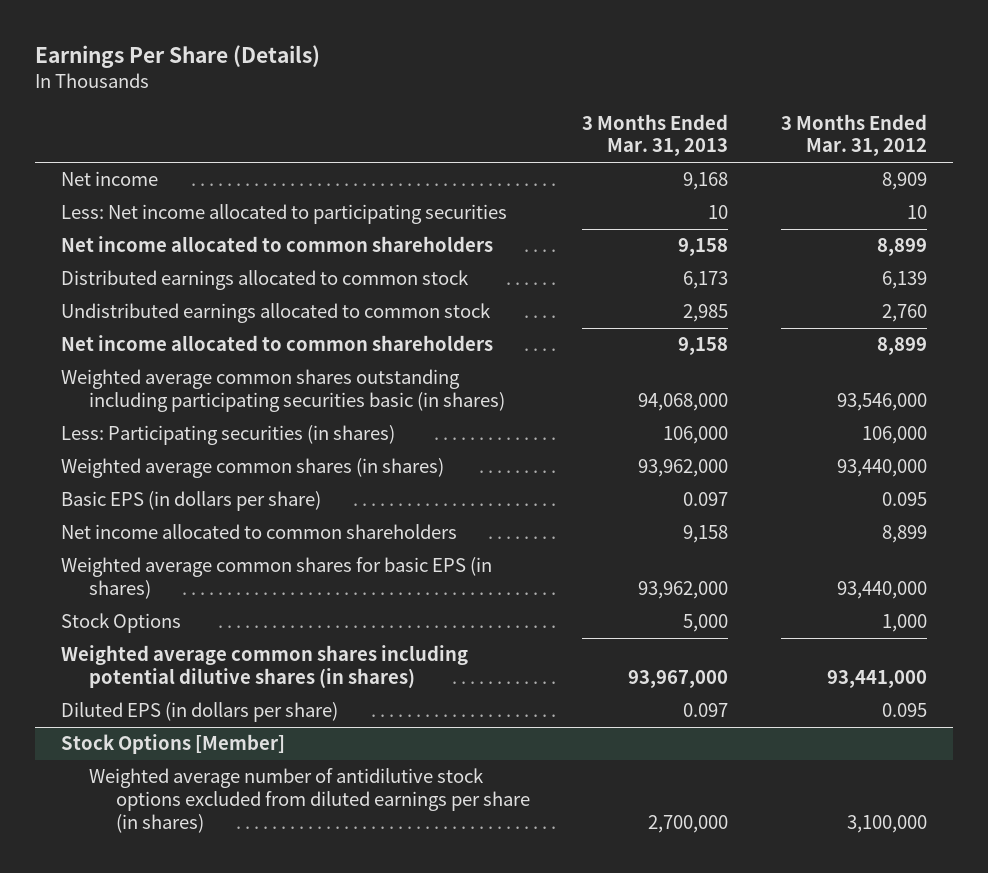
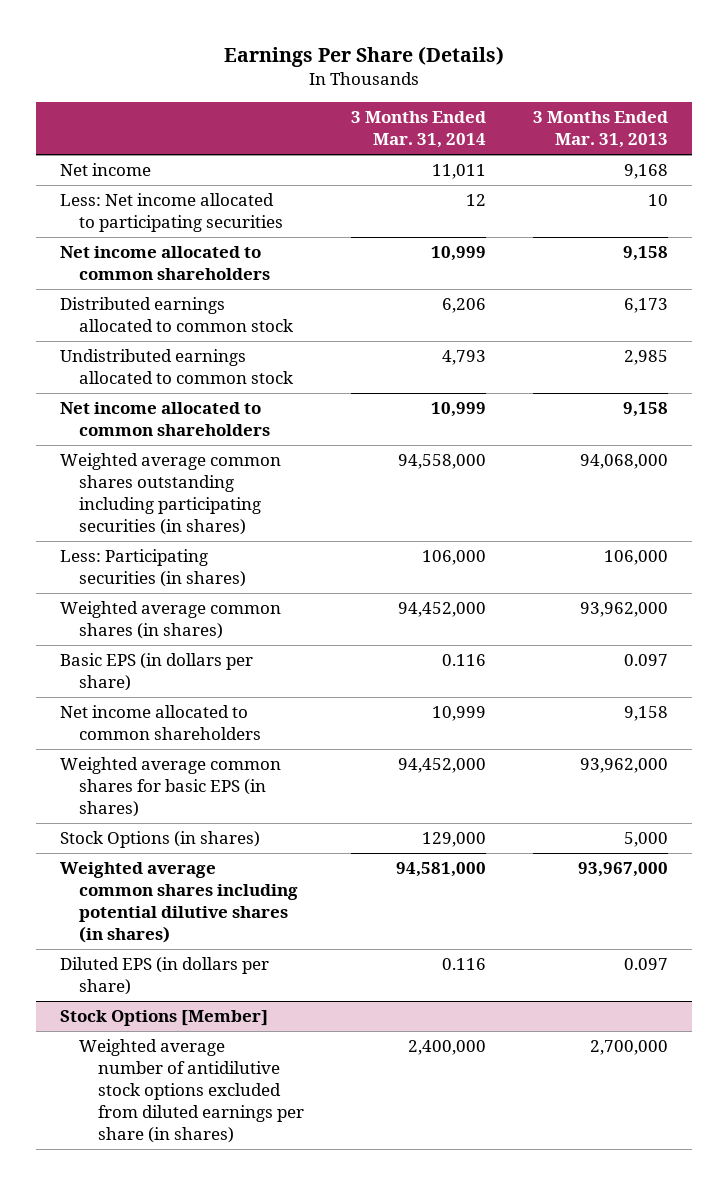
[780,113,927,157] 3 Months Ended Mar. 31, 2012 -> none
none -> [351,111,487,149] 3 Months Ended Mar. 31, 2014
[61,369,505,412] Weighted average common shares outstanding including participating securities basic (in shares) -> [59,452,281,535] Weighted average common shares outstanding including participating securities (in shares)
[61,613,182,634] Stock Options -> [59,830,260,848] Stock Options (in shares)

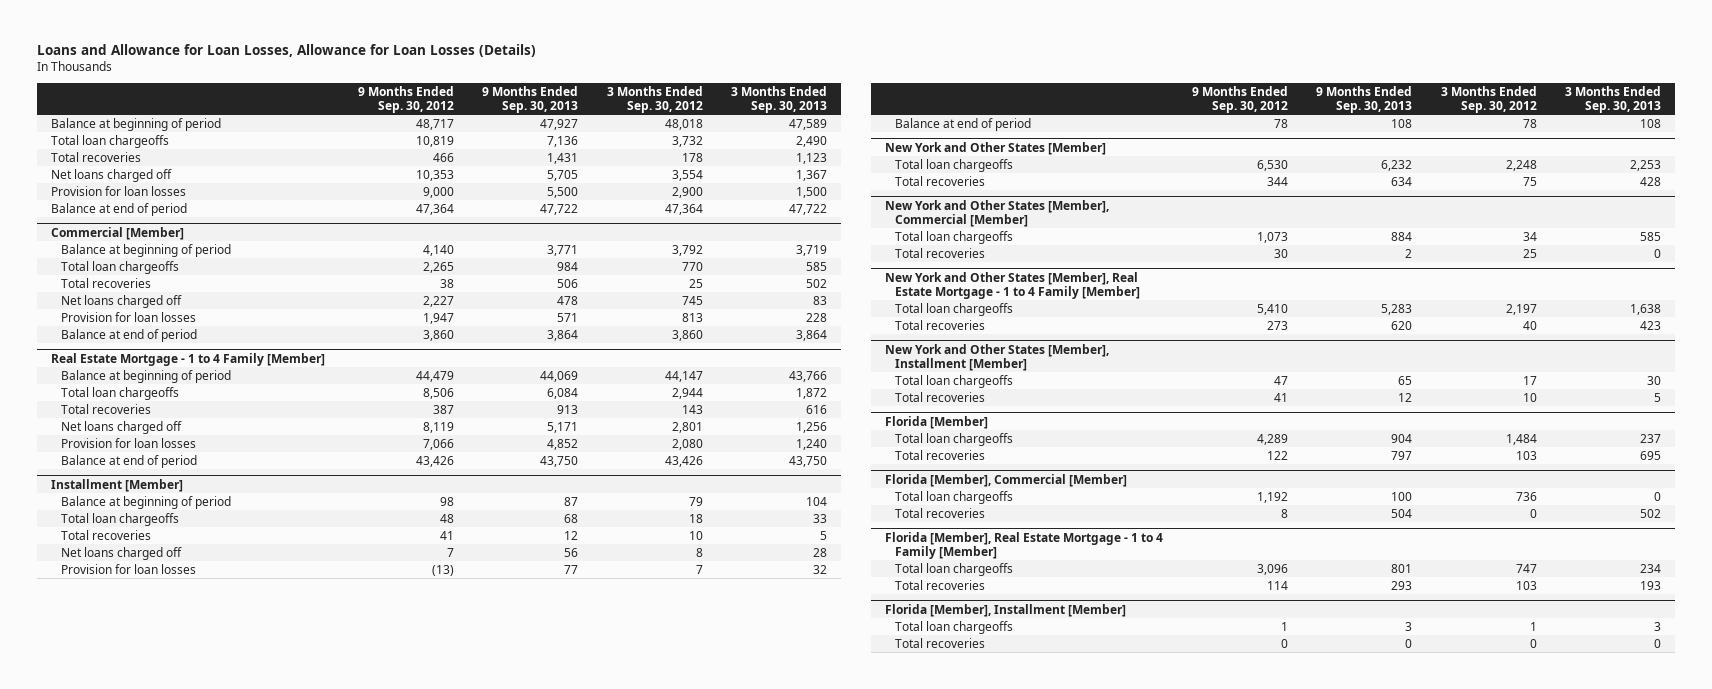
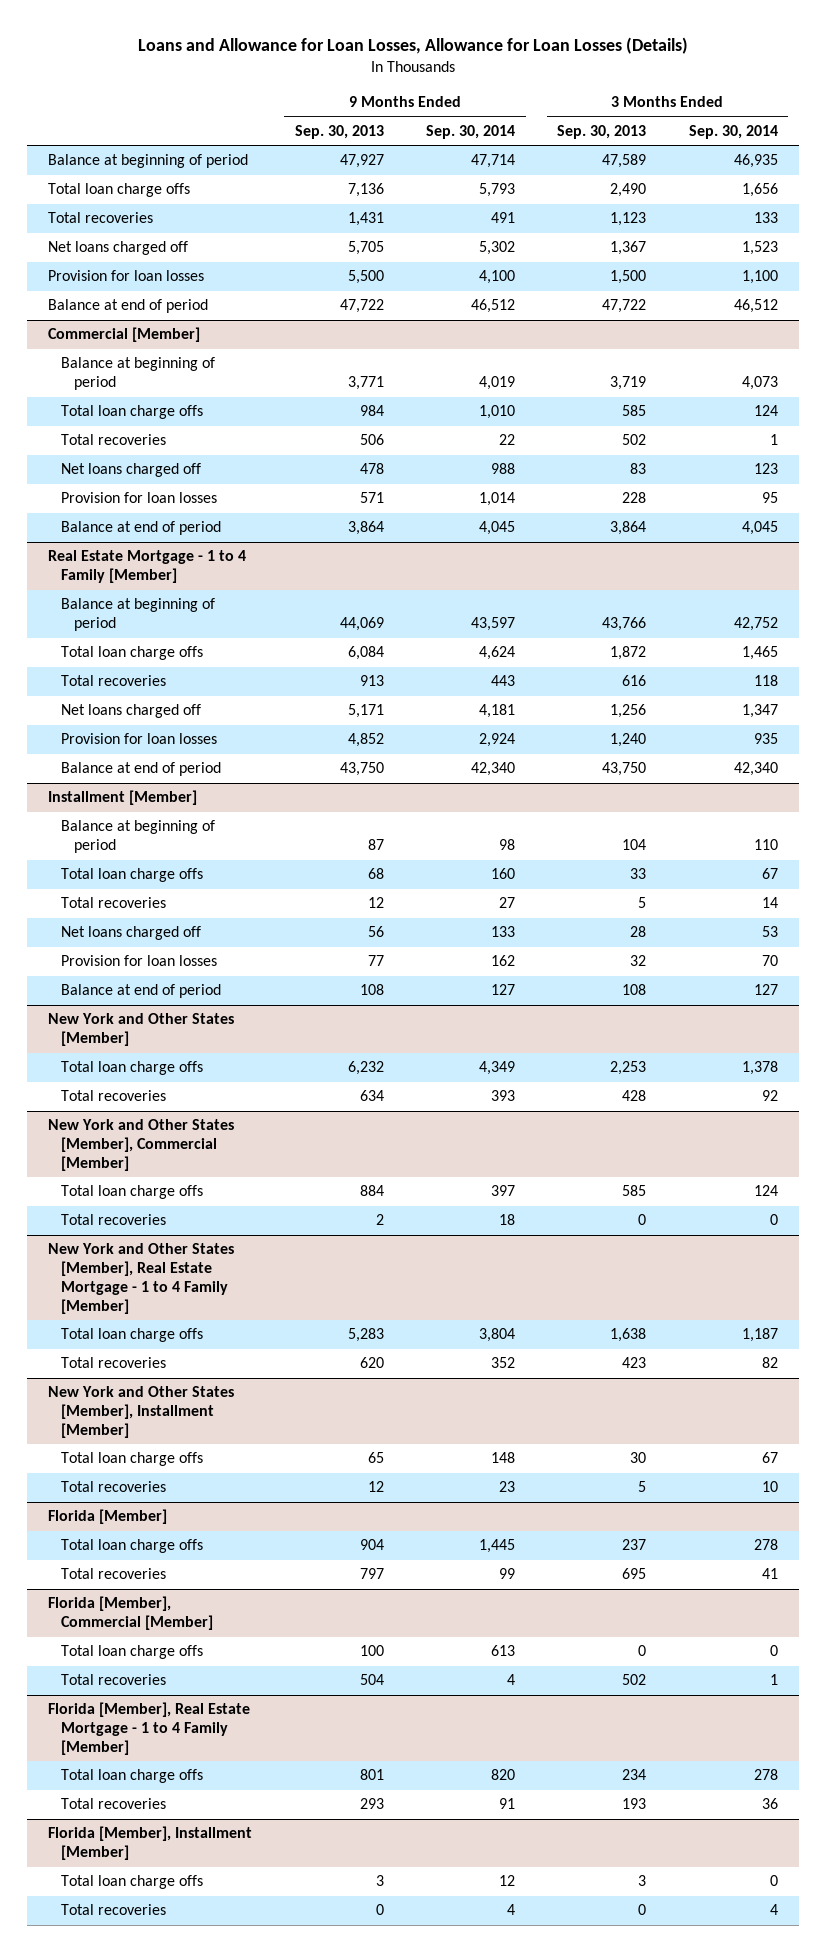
[357,86,454,113] 9 Months Ended Sep. 30, 2012 -> none
[606,86,703,113] 3 Months Ended Sep. 30, 2012 -> none
none -> [425,124,515,139] Sep. 30, 2014
none -> [688,124,778,139] Sep. 30, 2014
[51,134,170,148] Total loan chargeoffs -> [48,183,191,198] Total loan charge offs
[60,260,179,274] Total loan chargeoffs -> [61,405,204,420] Total loan charge offs
[60,386,179,400] Total loan chargeoffs -> [61,646,204,661] Total loan charge offs
[60,512,179,526] Total loan chargeoffs -> [61,868,204,883] Total loan charge offs
[894,158,1013,172] Total loan chargeoffs -> [61,1061,204,1076] Total loan charge offs
[894,230,1013,244] Total loan chargeoffs -> [61,1185,204,1200] Total loan charge offs
[894,302,1013,316] Total loan chargeoffs -> [61,1328,204,1343] Total loan charge offs
[894,374,1013,388] Total loan chargeoffs -> [61,1452,204,1467] Total loan charge offs
[894,432,1013,446] Total loan chargeoffs -> [61,1539,204,1554] Total loan charge offs
[894,490,1013,504] Total loan chargeoffs -> [61,1645,204,1660] Total loan charge offs
[894,562,1013,576] Total loan chargeoffs -> [61,1769,204,1784] Total loan charge offs
[894,620,1013,634] Total loan chargeoffs -> [61,1875,204,1890] Total loan charge offs

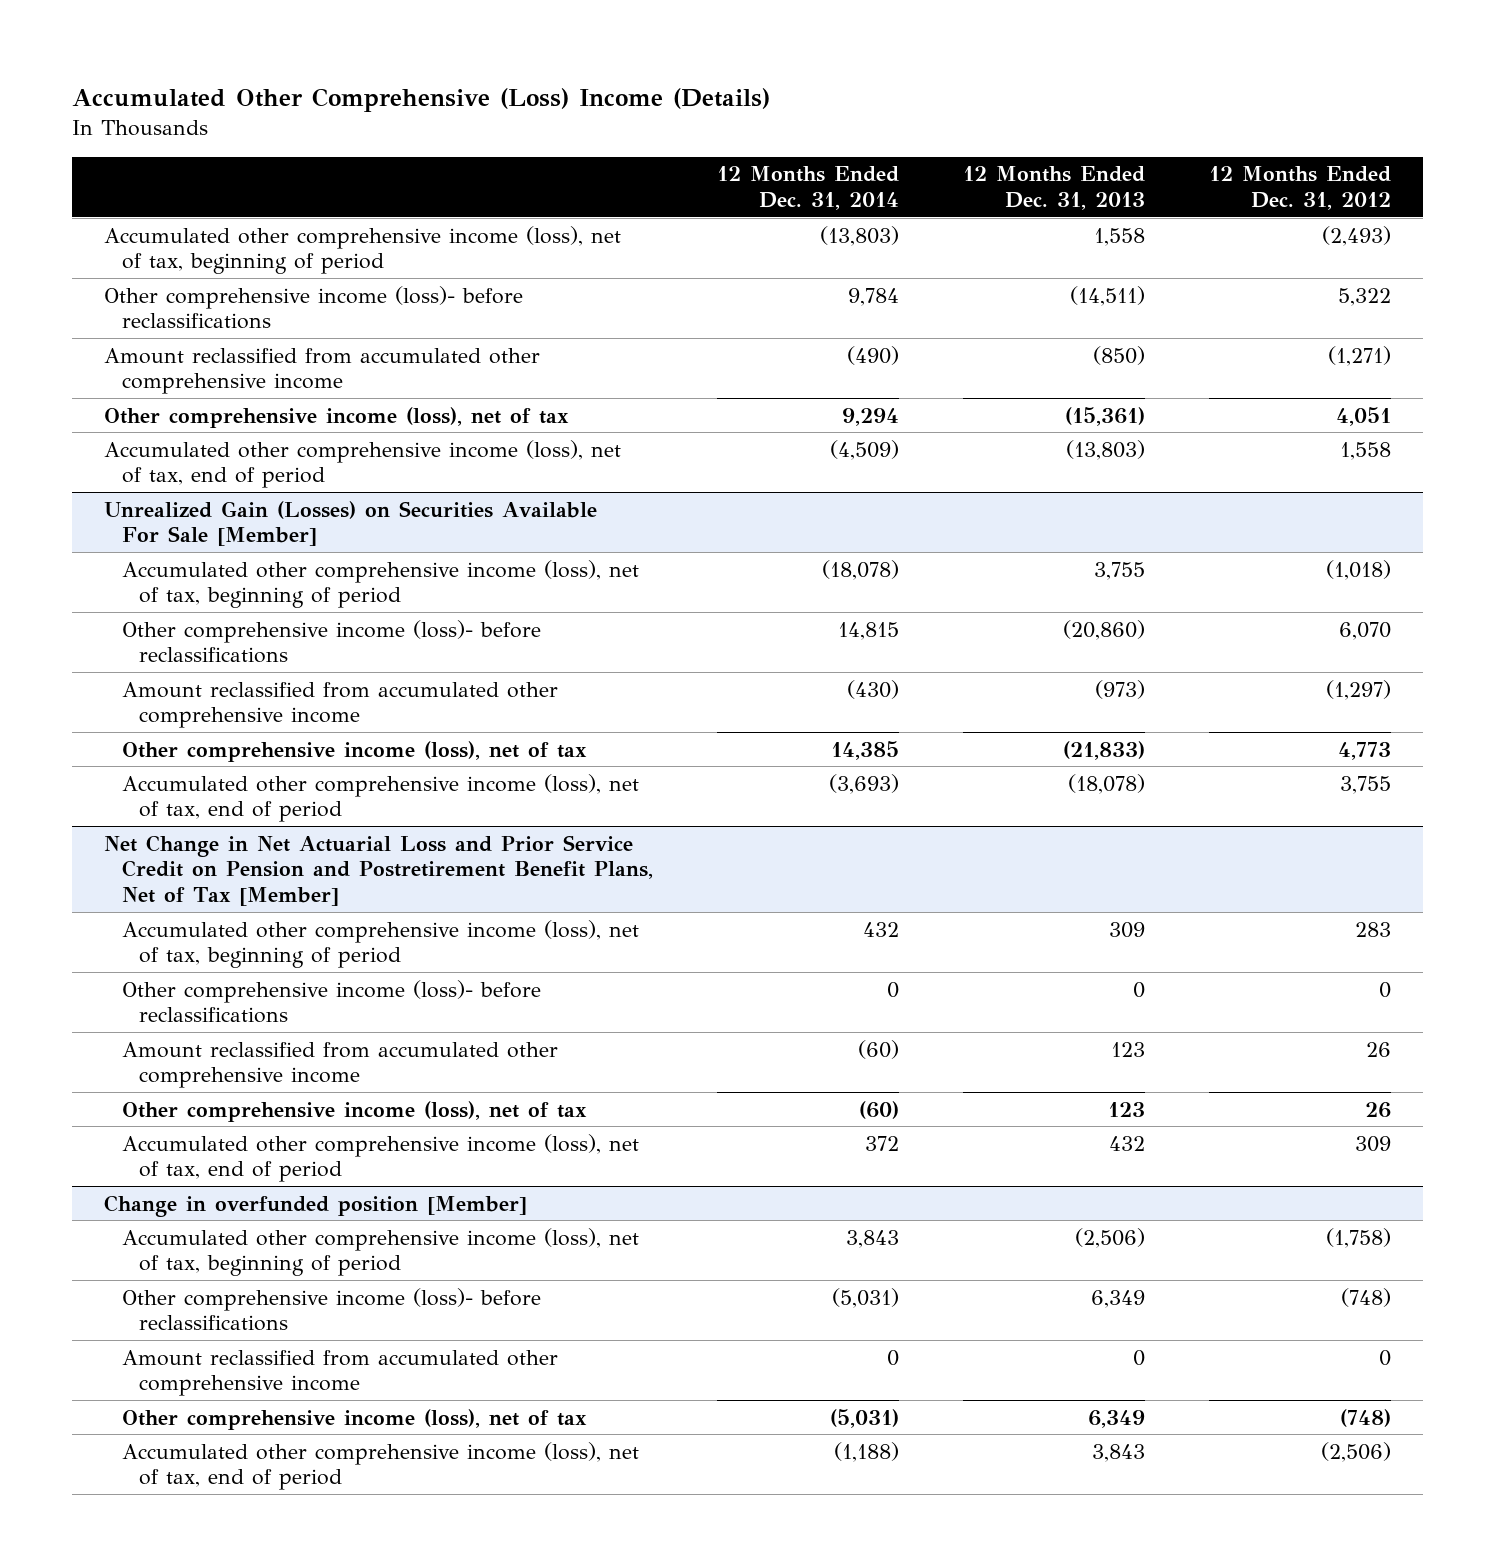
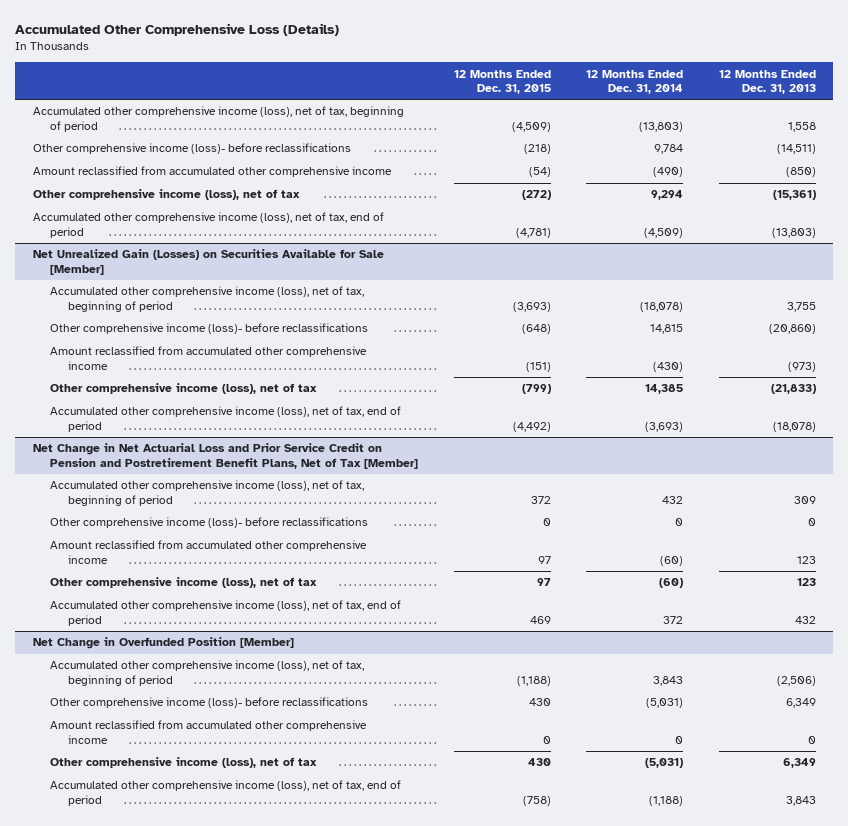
[71,87,770,112] Accumulated Other Comprehensive (Loss) Income (Details) -> [14,22,339,36] Accumulated Other Comprehensive Loss (Details)
[1209,166,1392,211] 12 Months Ended Dec. 31, 2012 -> none
none -> [453,69,551,94] 12 Months Ended Dec. 31, 2015
[103,500,597,547] Unrealized Gain (Losses) on Securities Available For Sale [Member] -> [32,249,384,275] Net Unrealized Gain (Losses) on Securities Available for Sale [Member]
[103,1194,527,1217] Change in overfunded position [Member] -> [32,637,294,650] Net Change in Overfunded Position [Member]

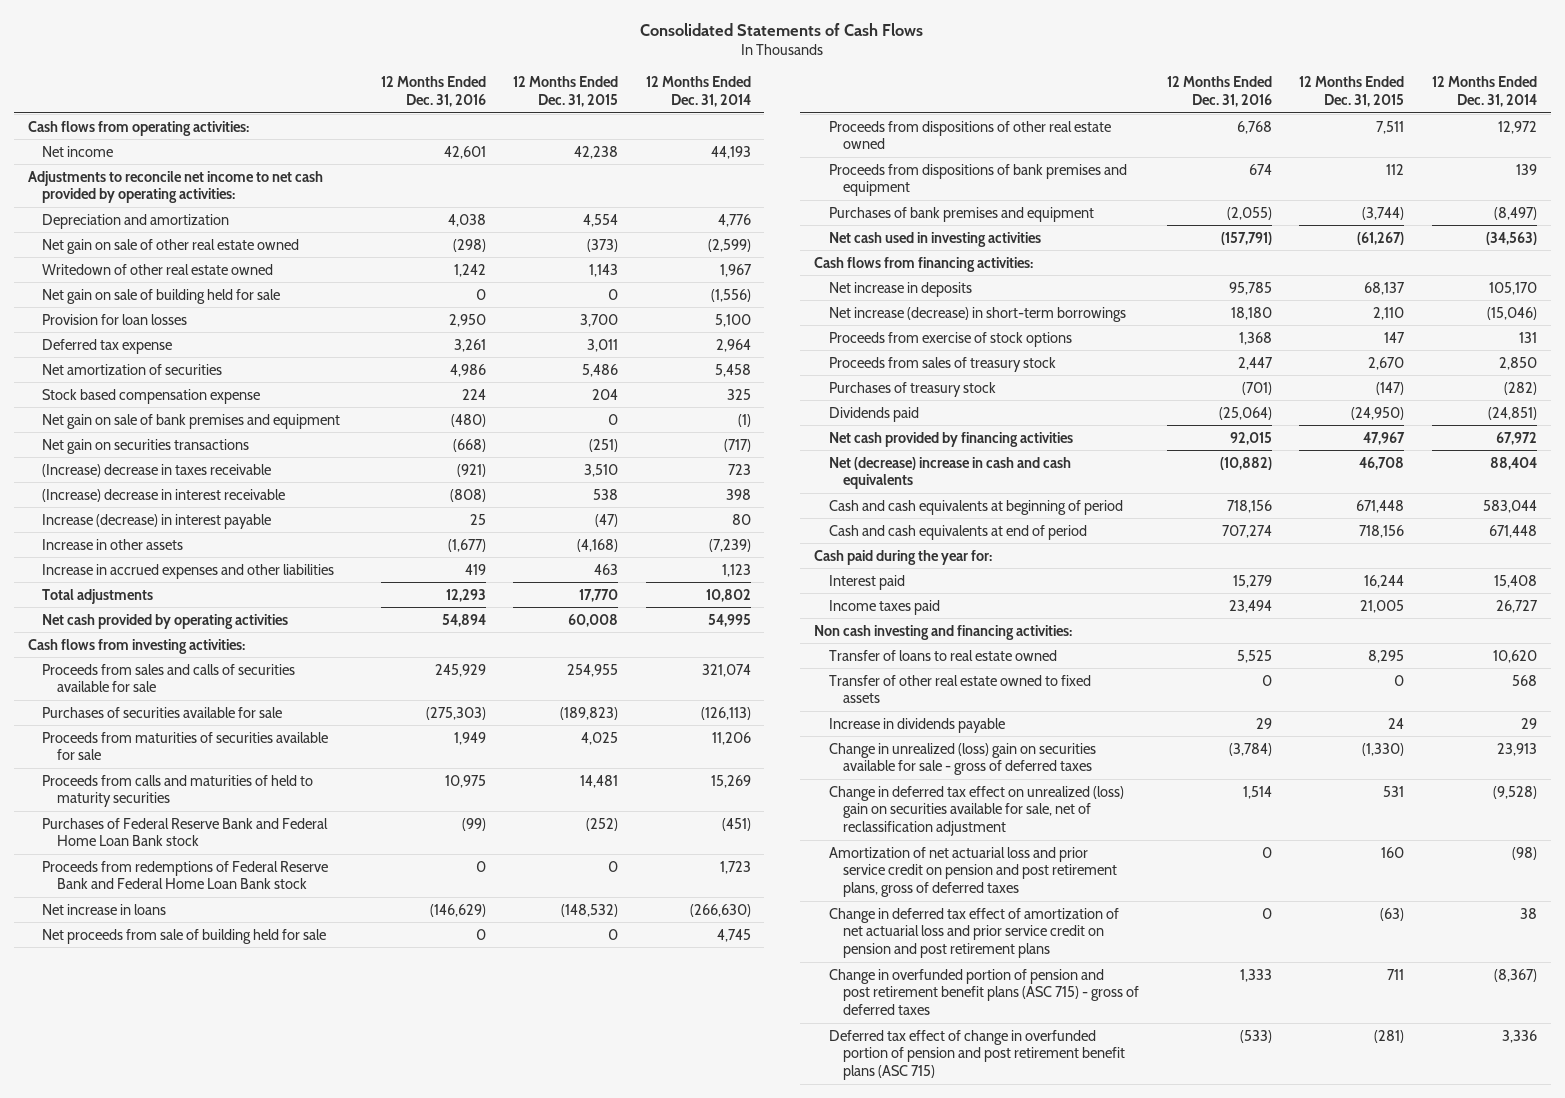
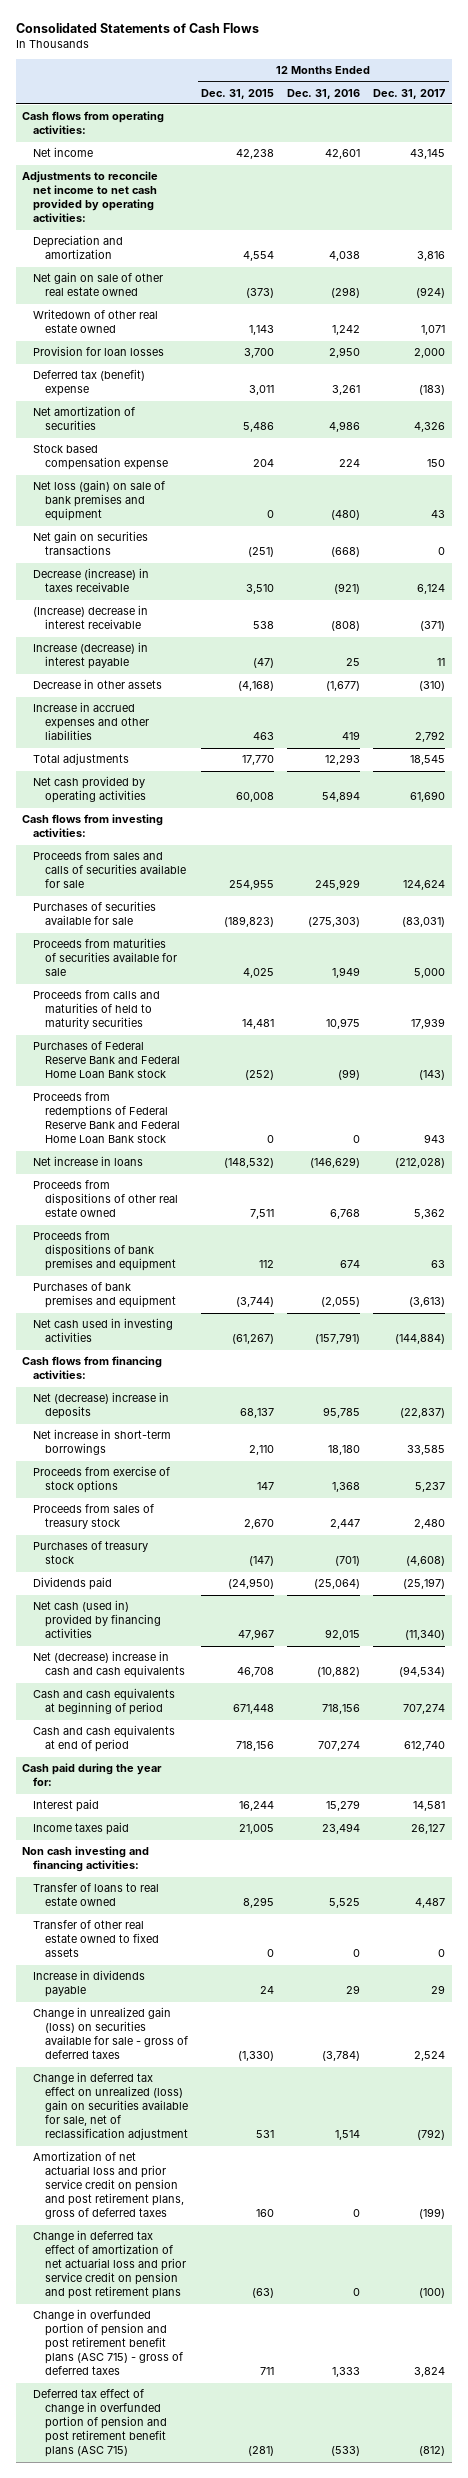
[645,76,751,108] 12 Months Ended Dec. 31, 2014 -> none
none -> [373,88,446,99] Dec. 31, 2017
[42,288,281,304] Net gain on sale of building held for sale -> none
[42,338,173,354] Deferred tax expense -> [33,369,146,397] Deferred tax (benefit) expense
[42,413,341,429] Net gain on sale of bank premises and equipment -> [33,480,166,522] Net loss (gain) on sale of bank premises and equipment
[42,463,272,477] (Increase) decrease in taxes receivable -> [33,568,150,593] Decrease (increase) in taxes receivable
[42,538,184,550] Increase in other assets -> [33,679,163,690] Decrease in other assets
[42,928,327,944] Net proceeds from sale of building held for sale -> none
[828,281,972,297] Net increase in deposits -> [33,1392,170,1420] Net (decrease) increase in deposits
[828,306,1126,322] Net increase (decrease) in short-term borrowings -> [33,1429,172,1456] Net increase in short-term borrowings
[828,431,1073,447] Net cash provided by financing activities -> [33,1600,161,1639] Net cash (used in) provided by financing activities
[828,742,1096,776] Change in unrealized (loss) gain on securities available for sale - gross of deferred taxes -> [33,2007,188,2060] Change in unrealized gain (loss) on securities available for sale - gross of deferred taxes

